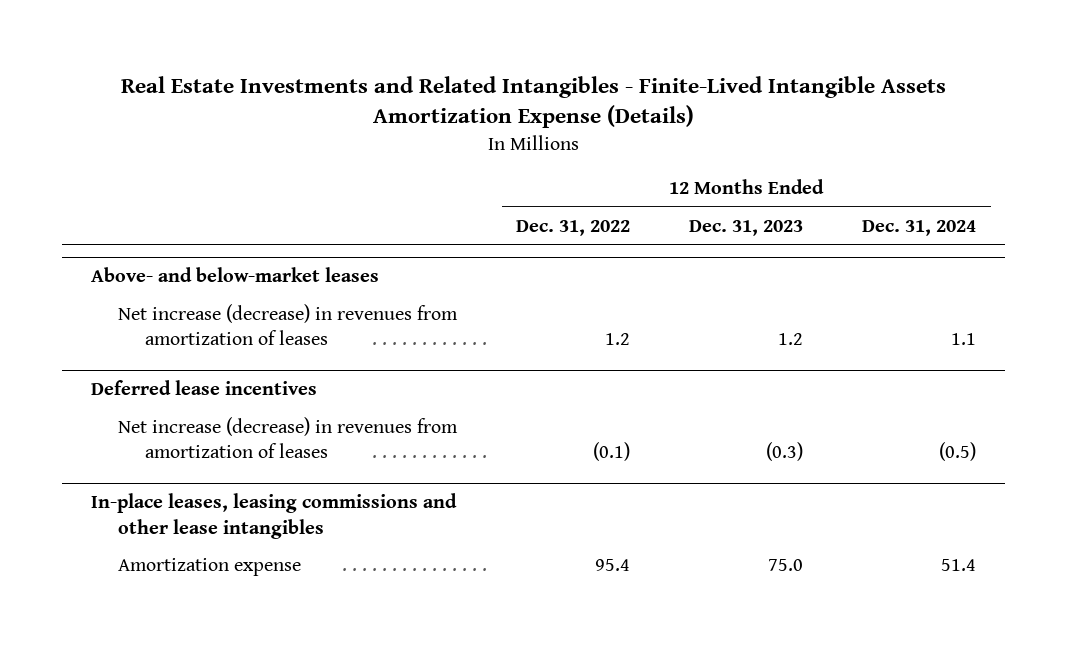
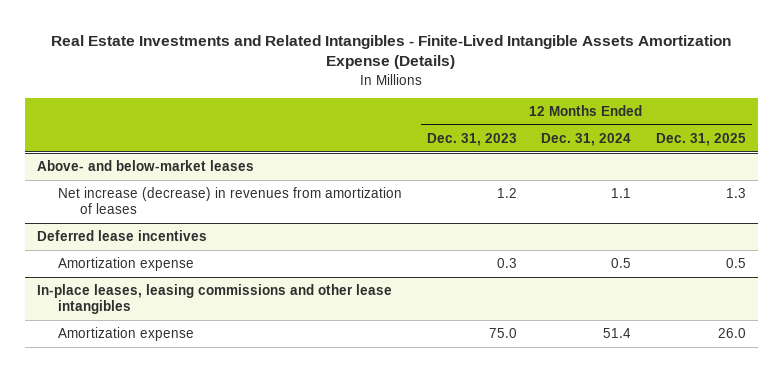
[516,219,631,236] Dec. 31, 2022 -> none
none -> [655,132,746,146] Dec. 31, 2025
[118,416,459,458] Net increase (decrease) in revenues from amortization of leases -> none
none -> [58,257,195,272] Amortization expense

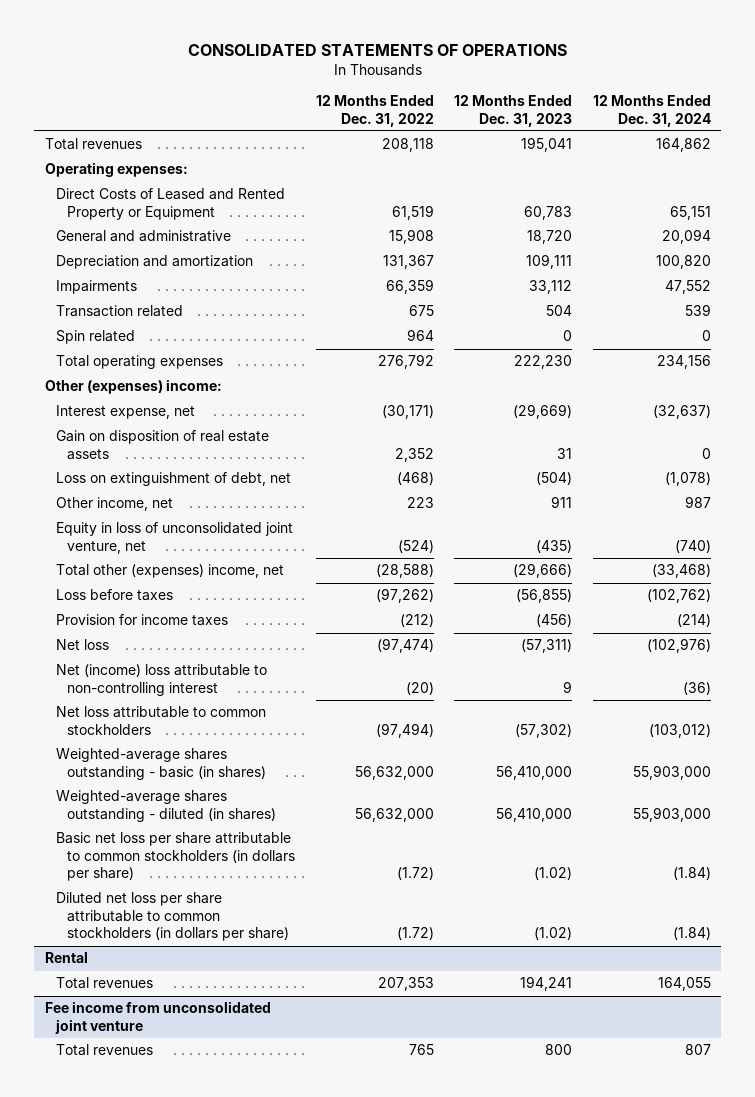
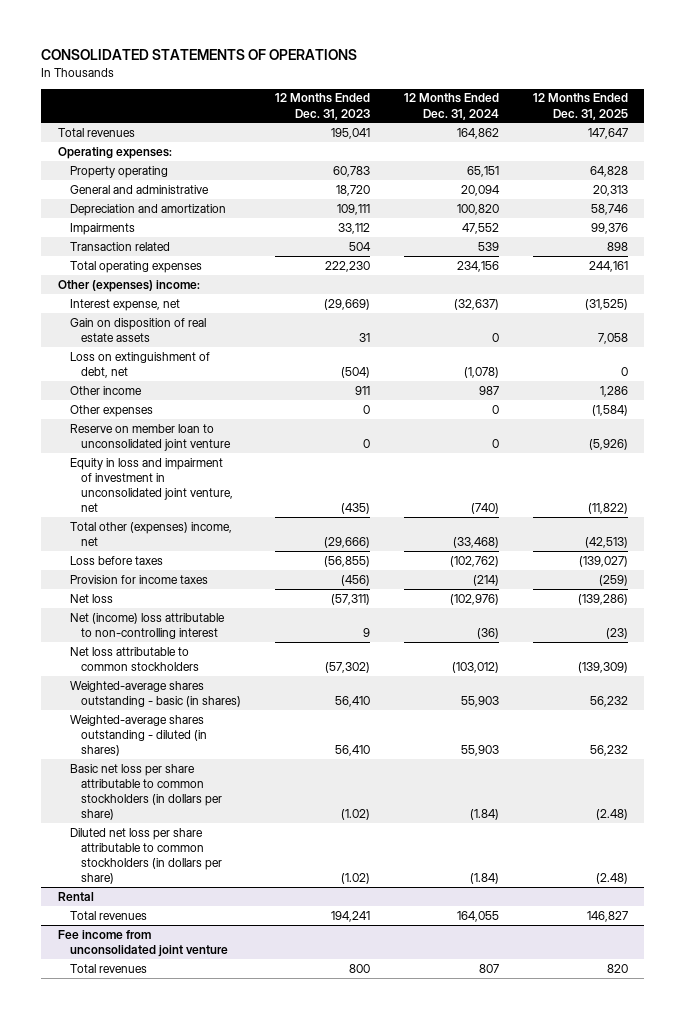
[315,94,434,127] 12 Months Ended Dec. 31, 2022 -> none
none -> [532,93,628,120] 12 Months Ended Dec. 31, 2025
[55,188,285,220] Direct Costs of Leased and Rented Property or Equipment -> [69,165,168,178] Property operating
[55,330,135,345] Spin related -> none
[55,497,173,512] Other income, net -> [69,385,142,395] Other income
none -> [69,404,153,417] Other expenses
none -> [69,423,232,451] Reserve on member loan to unconsolidated joint venture
[55,522,293,554] Equity in loss of unconsolidated joint venture, net -> [69,457,234,513] Equity in loss and impairment of investment in unconsolidated joint venture, net
[496,765,573,780] 56,410,000 -> [335,695,371,707] 56,410
[632,764,711,780] 55,903,000 -> [460,695,499,707] 55,903
[496,807,573,822] 56,410,000 -> [335,744,371,756] 56,410
[632,806,711,822] 55,903,000 -> [460,744,499,756] 55,903

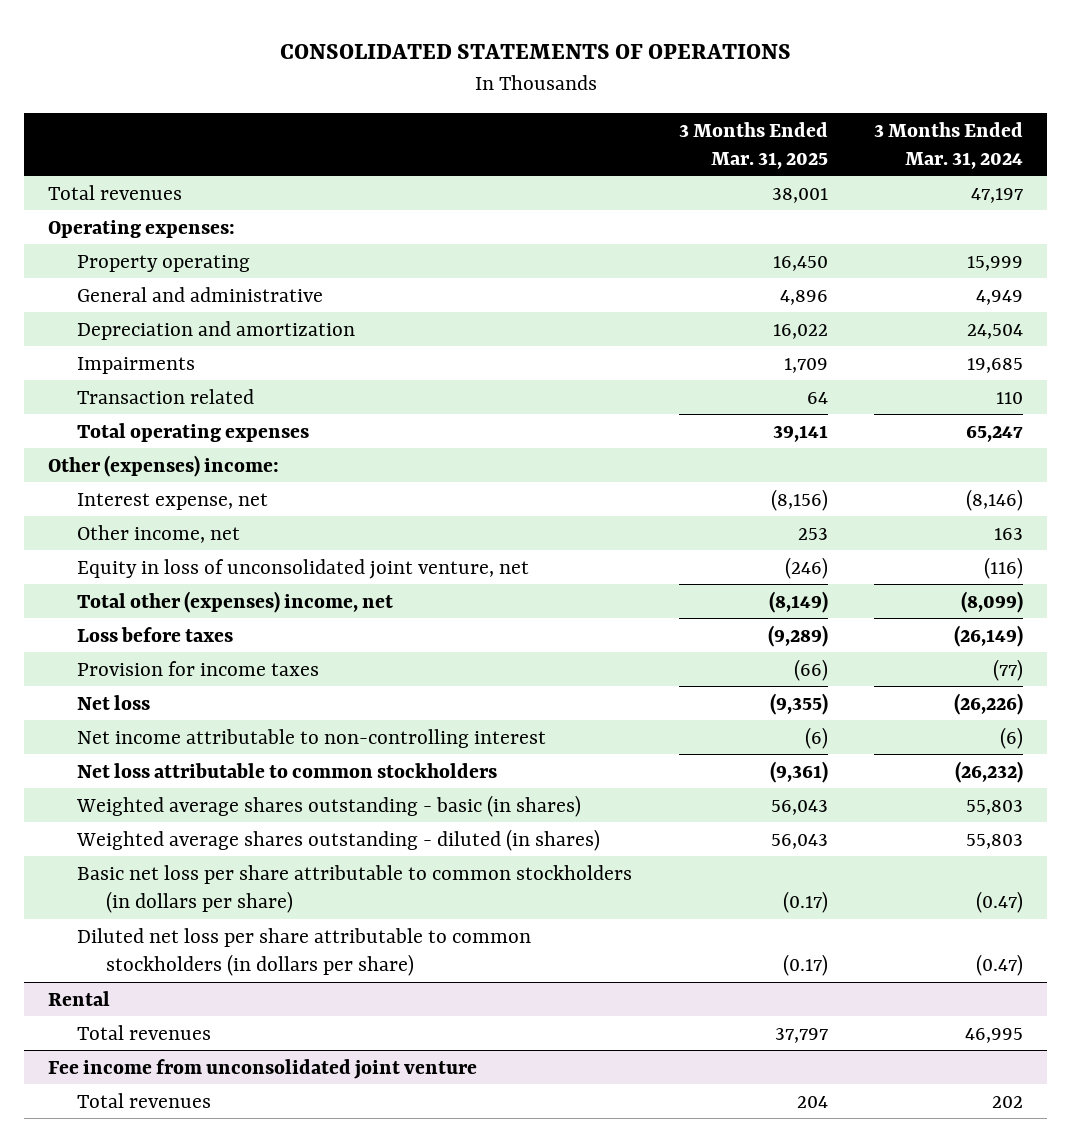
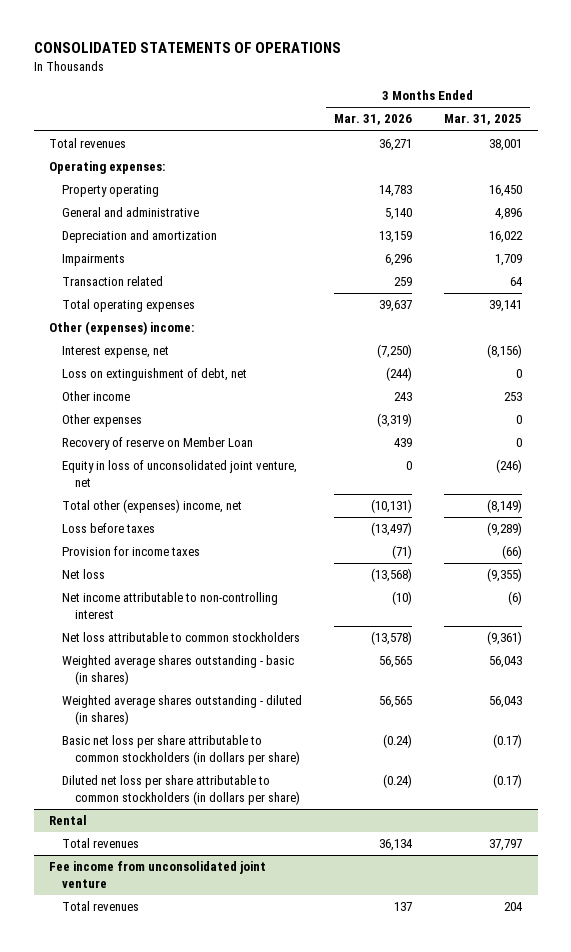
[874,121,1024,169] 3 Months Ended Mar. 31, 2024 -> none
none -> [334,114,413,126] Mar. 31, 2026
none -> [62,368,248,382] Loss on extinguishment of debt, net
[76,524,240,543] Other income, net -> [62,391,131,402] Other income
none -> [62,414,143,428] Other expenses
none -> [62,437,254,451] Recovery of reserve on Member Loan

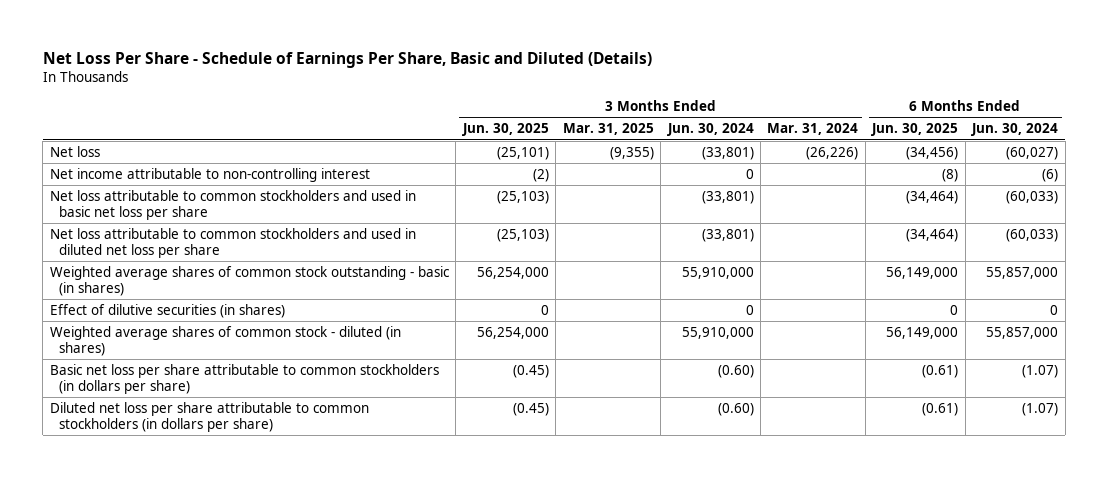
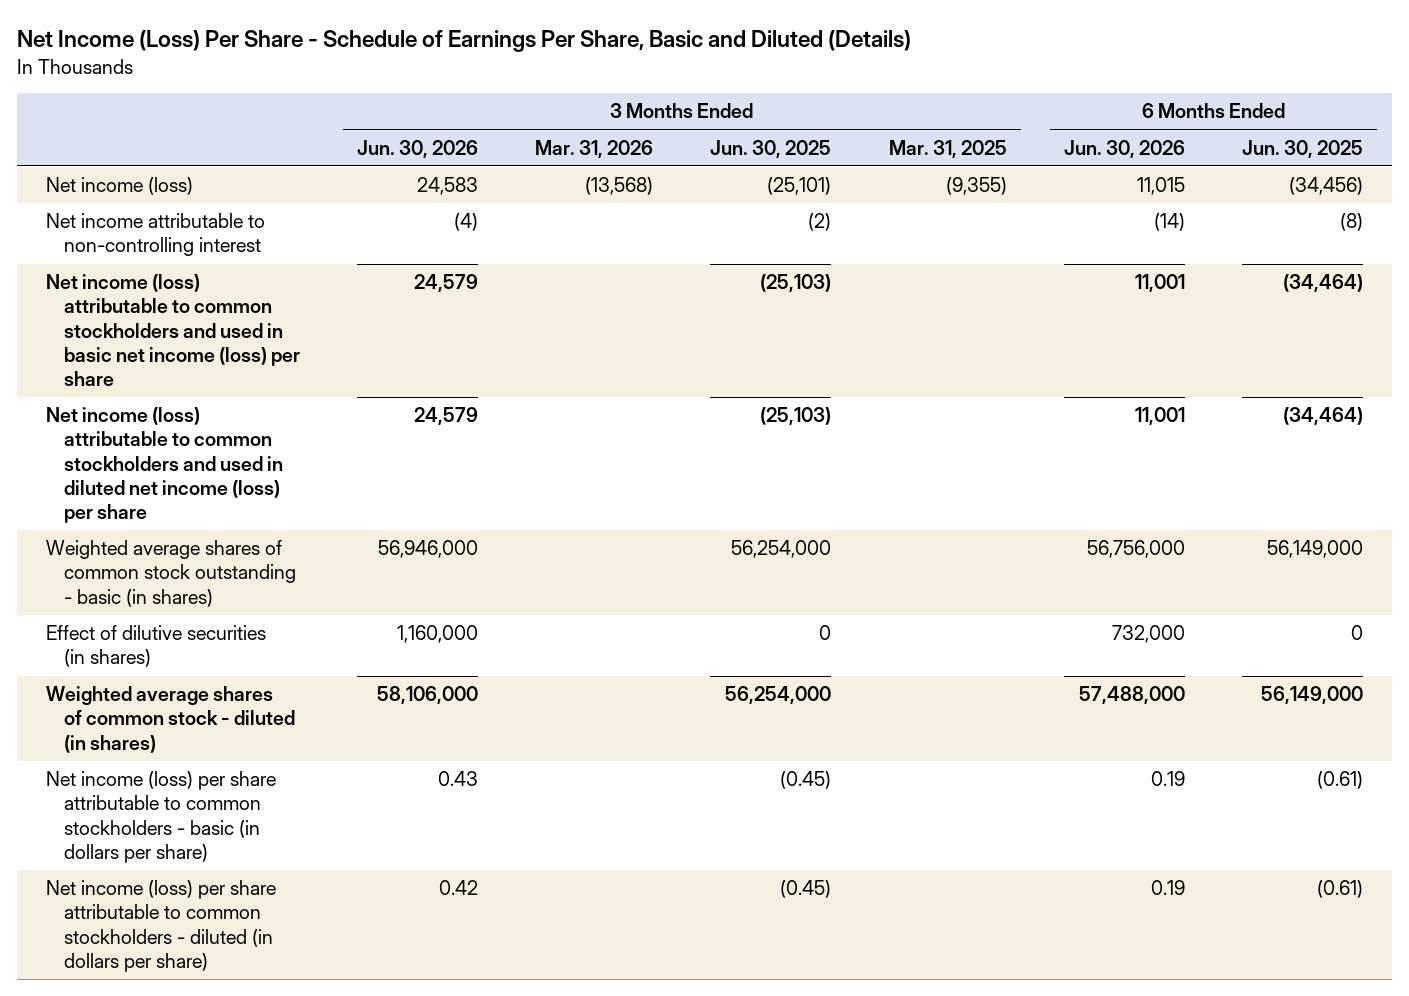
[42,51,652,68] Net Loss Per Share - Schedule of Earnings Per Share, Basic and Diluted (Details) -> [17,30,912,53] Net Income (Loss) Per Share - Schedule of Earnings Per Share, Basic and Diluted (Details)
[666,123,754,137] Jun. 30, 2024 -> none
[767,123,859,136] Mar. 31, 2024 -> none
[971,123,1059,137] Jun. 30, 2024 -> none
none -> [356,139,478,158] Jun. 30, 2026
none -> [535,139,654,158] Mar. 31, 2026
none -> [1063,139,1185,158] Jun. 30, 2026
[49,145,100,157] Net loss -> [45,177,193,196] Net income (loss)
[49,189,416,221] Net loss attributable to common stockholders and used in basic net loss per share -> [45,274,300,386] Net income (loss) attributable to common stockholders and used in basic net income (loss) per share
[49,227,416,259] Net loss attributable to common stockholders and used in diluted net loss per share -> [45,407,283,523] Net income (loss) attributable to common stockholders and used in diluted net income (loss) per share
[49,363,439,395] Basic net loss per share attributable to common stockholders (in dollars per share) -> [45,771,276,863] Net income (loss) per share attributable to common stockholders - basic (in dollars per share)
[49,401,369,433] Diluted net loss per share attributable to common stockholders (in dollars per share) -> [45,880,276,972] Net income (loss) per share attributable to common stockholders - diluted (in dollars per share)

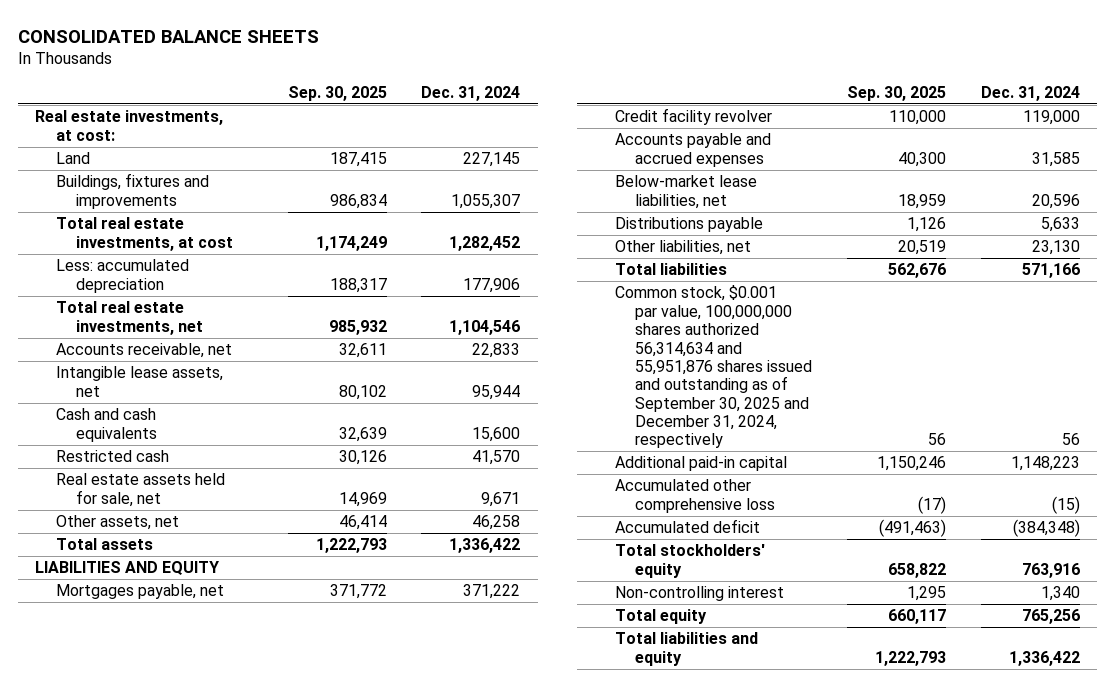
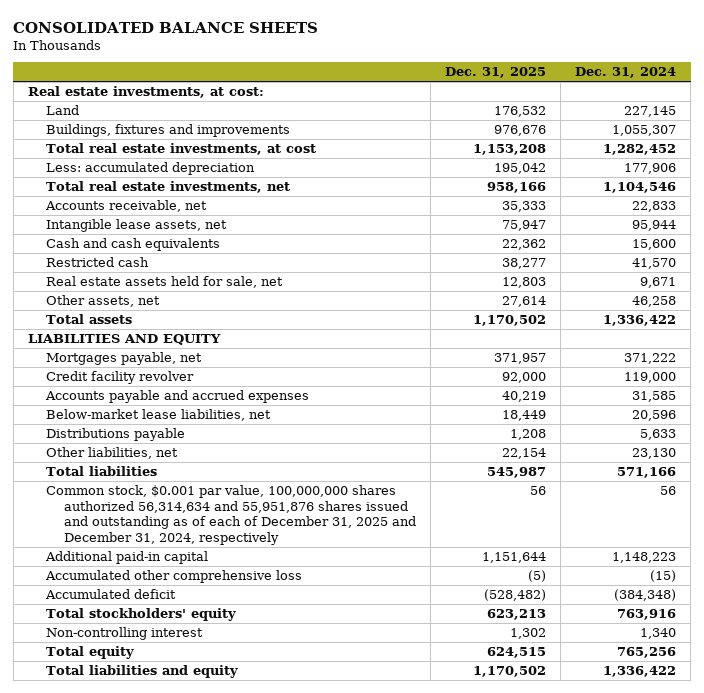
[287,85,387,101] Sep. 30, 2025 -> none
none -> [444,67,546,79] Dec. 31, 2025
[615,285,813,449] Common stock, $0.001 par value, 100,000,000 shares authorized 56,314,634 and 55,951,876 shares issued and outstanding as of September 30, 2025 and December 31, 2024, respectively -> [45,485,416,546] Common stock, $0.001 par value, 100,000,000 shares authorized 56,314,634 and 55,951,876 shares issued and outstanding as of each of December 31, 2025 and December 31, 2024, respectively

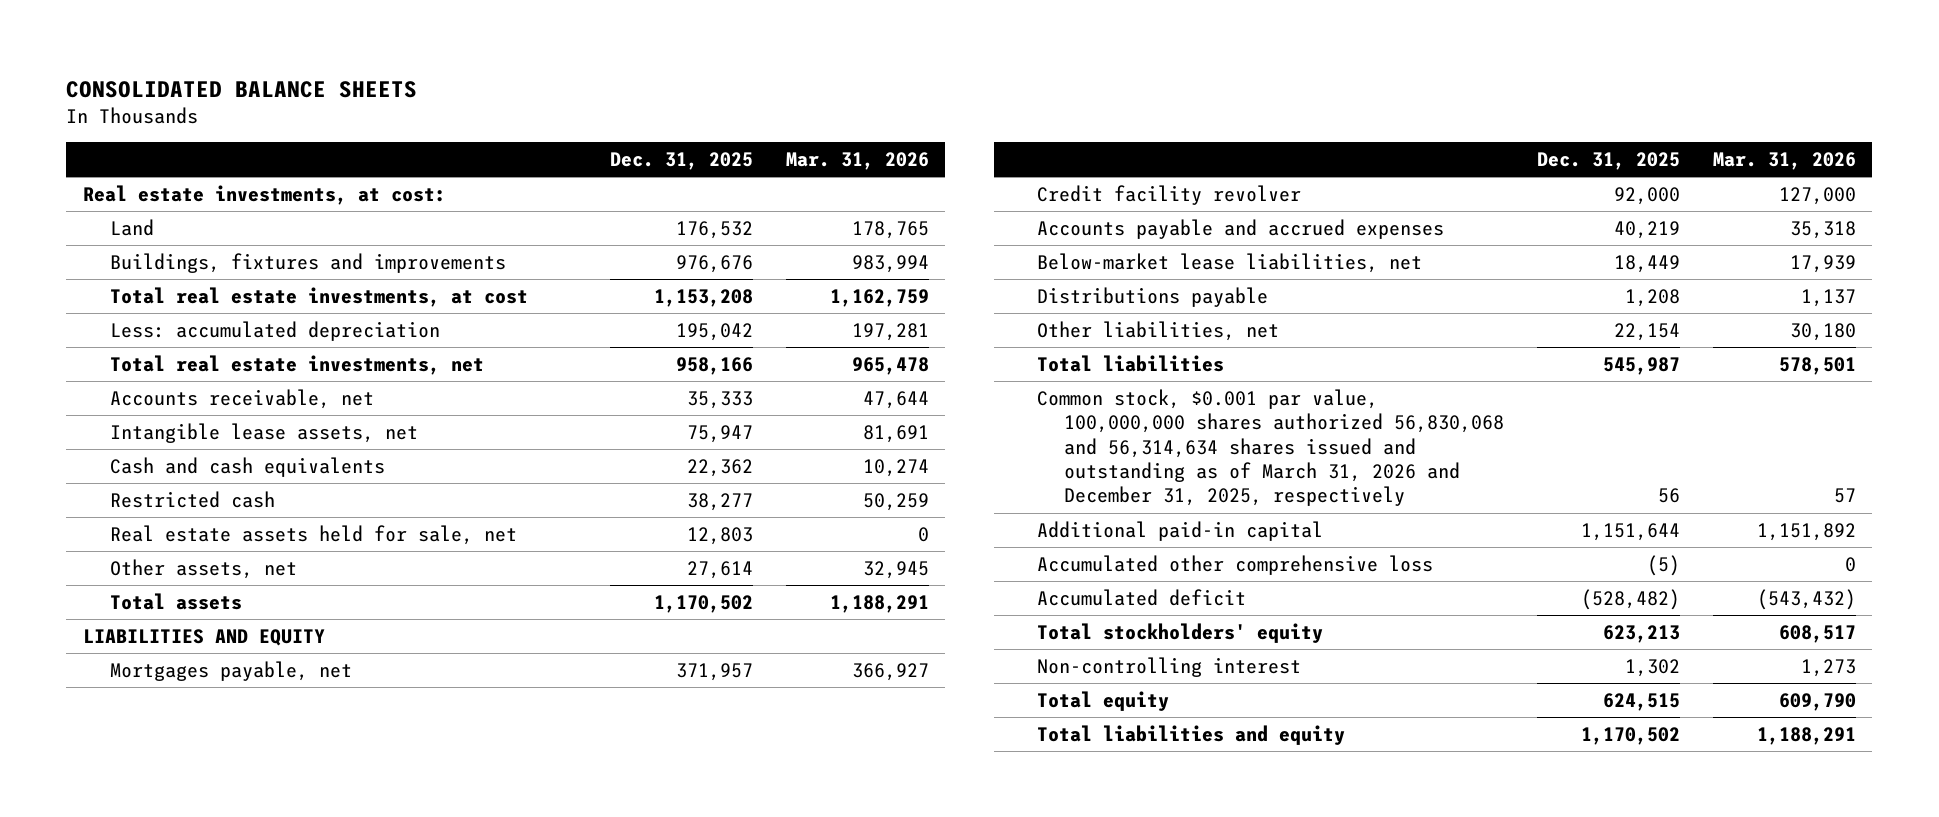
[575,67,677,79] Dec. 31, 2024 -> none
none -> [785,152,929,171] Mar. 31, 2026
[45,485,416,546] Common stock, $0.001 par value, 100,000,000 shares authorized 56,314,634 and 55,951,876 shares issued and outstanding as of each of December 31, 2025 and December 31, 2024, respectively -> [1037,388,1505,507] Common stock, $0.001 par value, 100,000,000 shares authorized 56,830,068 and 56,314,634 shares issued and outstanding as of March 31, 2026 and December 31, 2025, respectively

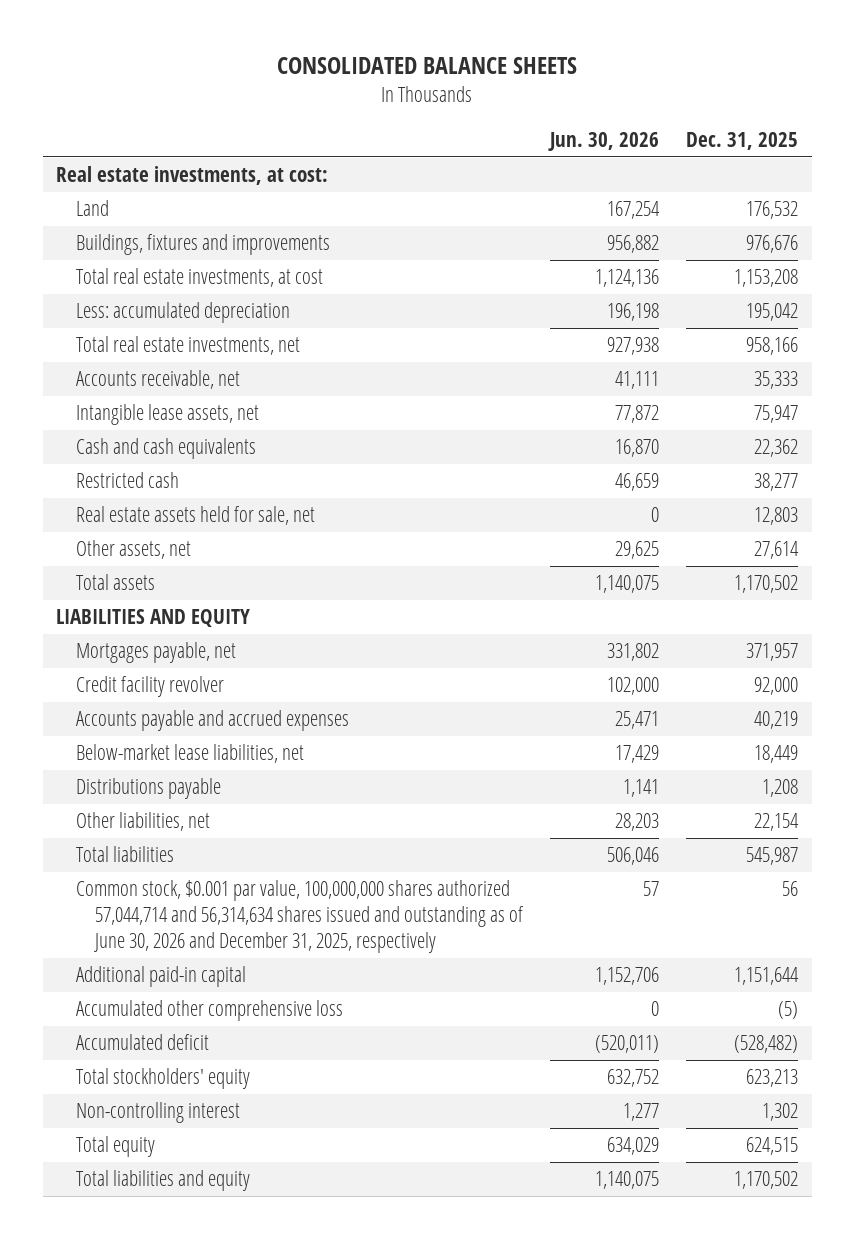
[785,152,929,171] Mar. 31, 2026 -> none
none -> [547,131,659,151] Jun. 30, 2026
[1037,388,1505,507] Common stock, $0.001 par value, 100,000,000 shares authorized 56,830,068 and 56,314,634 shares issued and outstanding as of March 31, 2026 and December 31, 2025, respectively -> [75,880,524,953] Common stock, $0.001 par value, 100,000,000 shares authorized 57,044,714 and 56,314,634 shares issued and outstanding as of June 30, 2026 and December 31, 2025, respectively

